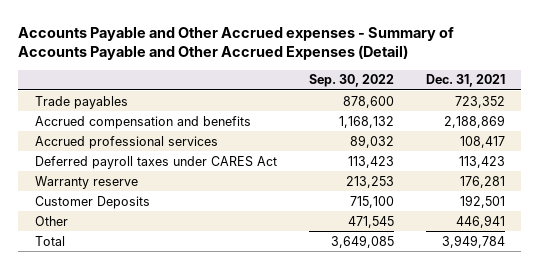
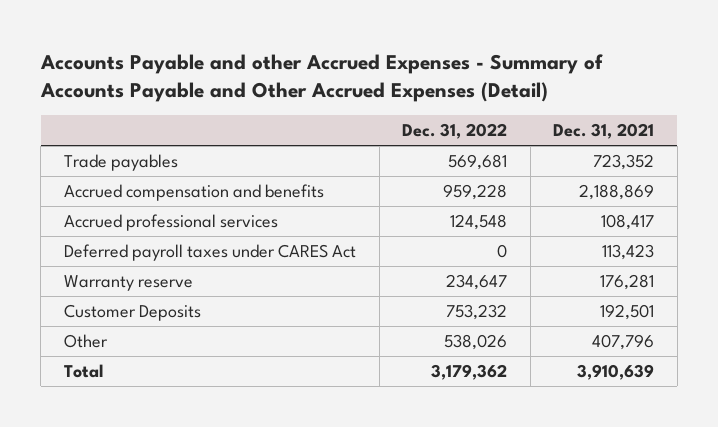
[18,26,455,61] Accounts Payable and Other Accrued expenses - Summary of Accounts Payable and Other Accrued Expenses (Detail) -> [39,53,603,102] Accounts Payable and other Accrued Expenses - Summary of Accounts Payable and Other Accrued Expenses (Detail)
[308,74,394,88] Sep. 30, 2022 -> none
none -> [402,123,508,140] Dec. 31, 2022
[456,214,506,228] 446,941 -> [592,334,655,351] 407,796
[442,234,506,248] 3,949,784 -> [577,364,655,381] 3,910,639

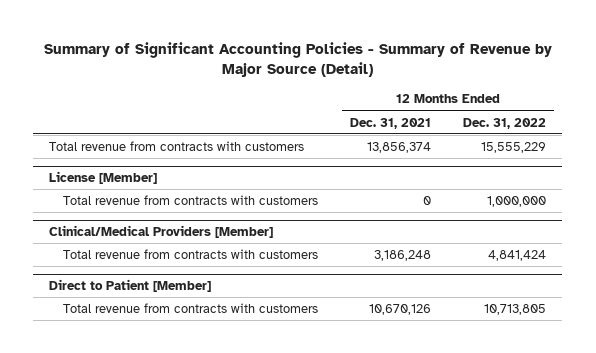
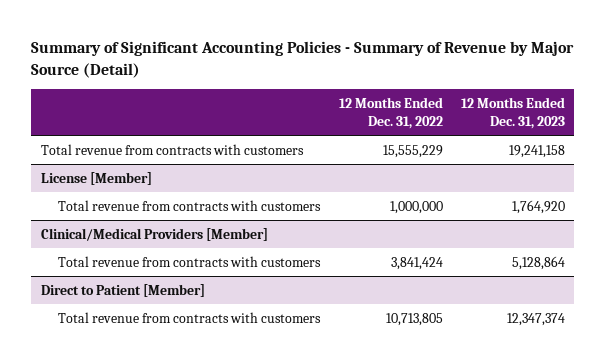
[350,117,432,129] Dec. 31, 2021 -> none
none -> [461,97,566,129] 12 Months Ended Dec. 31, 2023
[488,250,547,262] 4,841,424 -> [390,256,443,270] 3,841,424

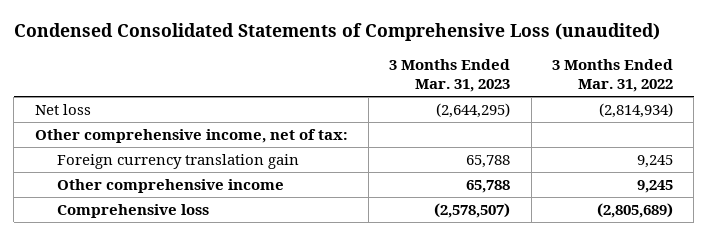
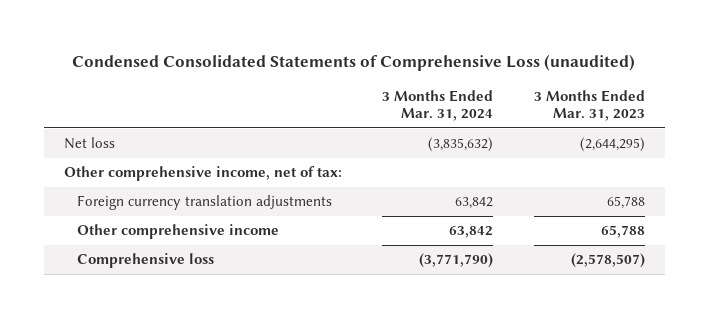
[551,58,673,93] 3 Months Ended Mar. 31, 2022 -> none
none -> [382,89,494,122] 3 Months Ended Mar. 31, 2024
[56,153,299,169] Foreign currency translation gain -> [76,195,332,211] Foreign currency translation adjustments

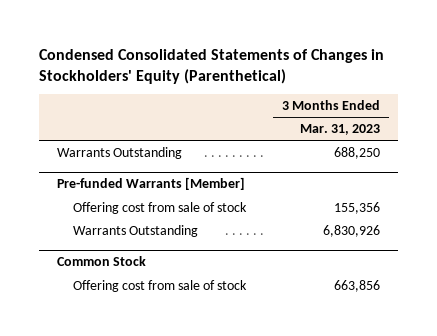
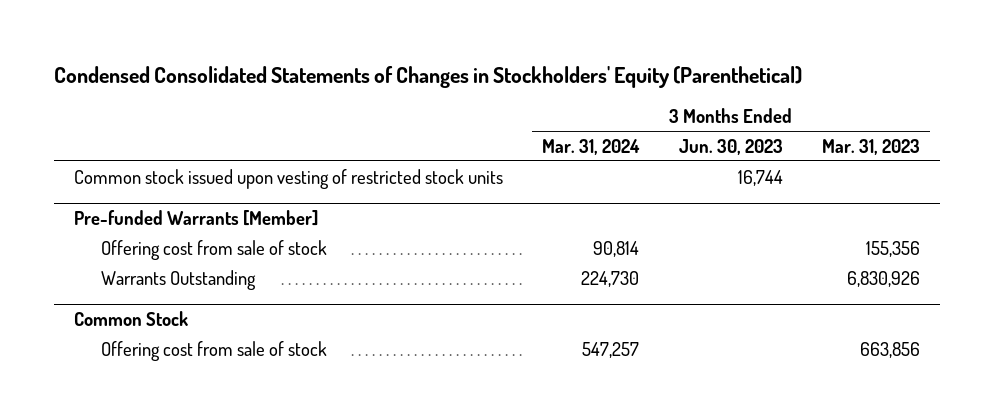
none -> [542,138,641,155] Mar. 31, 2024
none -> [678,138,783,155] Jun. 30, 2023
[57,146,183,159] Warrants Outstanding -> none
none -> [73,168,503,189] Common stock issued upon vesting of restricted stock units

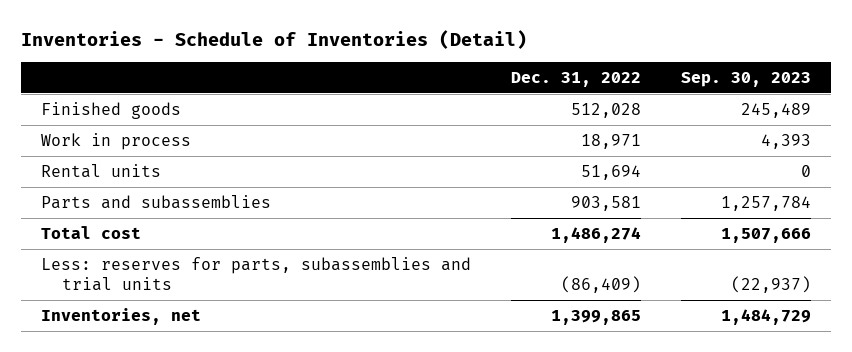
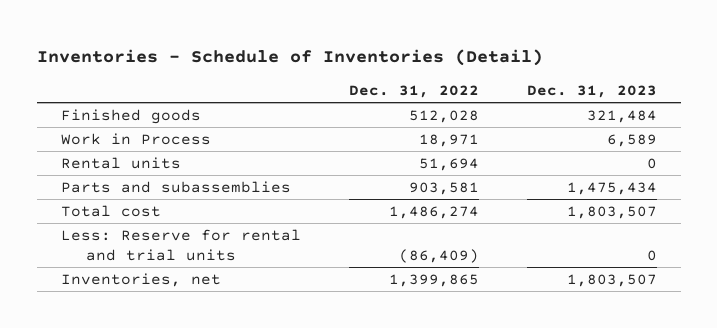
[680,71,811,87] Sep. 30, 2023 -> none
none -> [526,84,657,98] Dec. 31, 2023
[41,132,192,150] Work in process -> [60,132,211,145] Work in Process
[41,256,472,292] Less: reserves for parts, subassemblies and trial units -> [60,228,301,261] Less: Reserve for rental and trial units

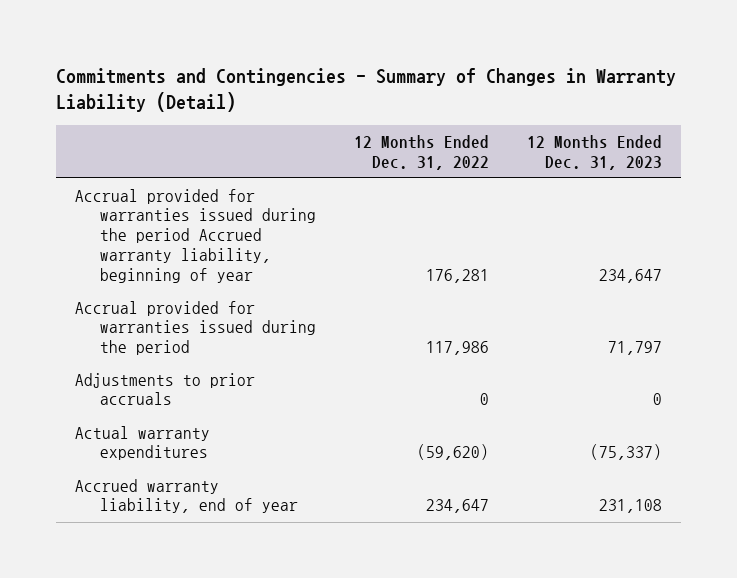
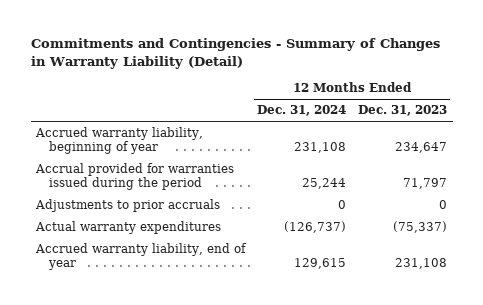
[354,134,490,170] 12 Months Ended Dec. 31, 2022 -> none
none -> [257,105,347,117] Dec. 31, 2024
[75,188,317,283] Accrual provided for warranties issued during the period Accrued warranty liability, beginning of year -> [35,127,204,155] Accrued warranty liability, beginning of year

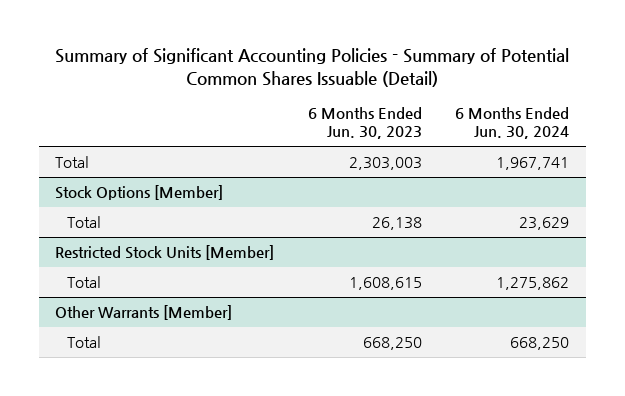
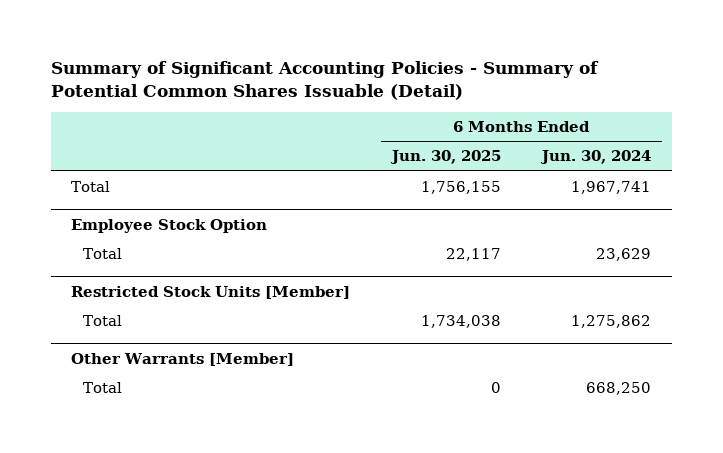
[307,107,422,140] 6 Months Ended Jun. 30, 2023 -> none
none -> [389,150,501,165] Jun. 30, 2025
[55,184,224,200] Stock Options [Member] -> [71,218,268,233] Employee Stock Option

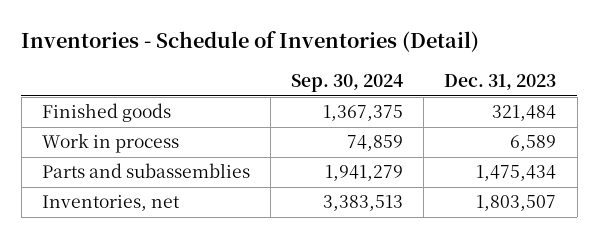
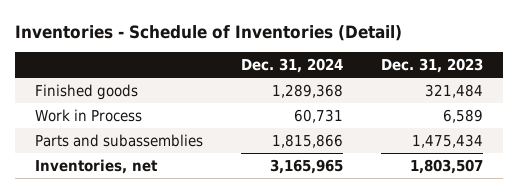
[291,74,404,93] Sep. 30, 2024 -> none
none -> [240,57,343,73] Dec. 31, 2024
[41,133,179,154] Work in process -> [34,108,142,122] Work in Process

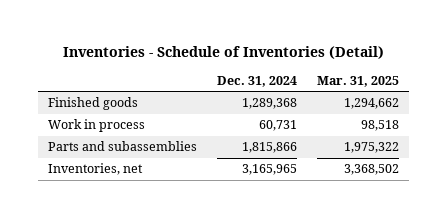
[381,57,484,73] Dec. 31, 2023 -> none
none -> [317,75,400,87] Mar. 31, 2025
[34,108,142,122] Work in Process -> [48,119,146,133] Work in process

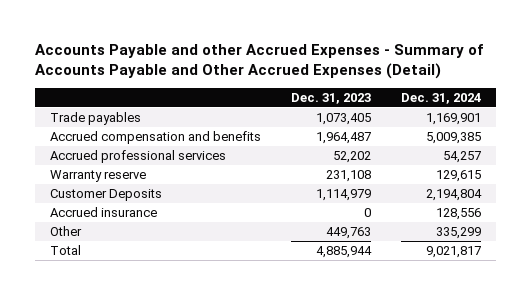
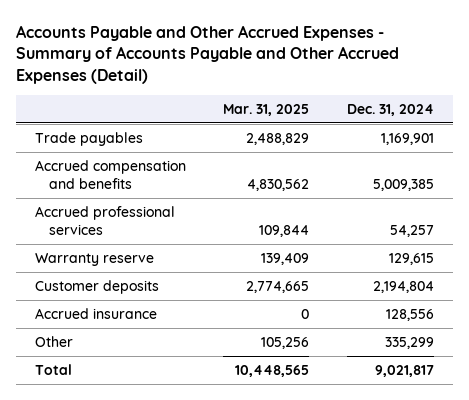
[34,43,483,79] Accounts Payable and other Accrued Expenses - Summary of Accounts Payable and Other Accrued Expenses (Detail) -> [15,24,399,85] Accounts Payable and Other Accrued Expenses - Summary of Accounts Payable and Other Accrued Expenses (Detail)
[290,92,371,104] Dec. 31, 2023 -> none
none -> [223,104,310,117] Mar. 31, 2025
[49,189,162,202] Customer Deposits -> [34,279,159,294] Customer deposits

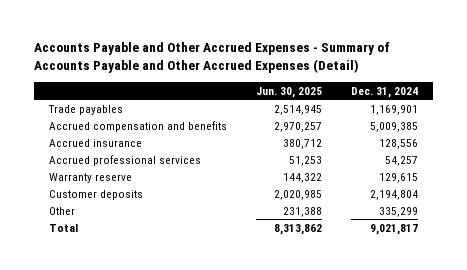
[223,104,310,117] Mar. 31, 2025 -> none
none -> [255,86,322,98] Jun. 30, 2025
[34,307,157,319] Accrued insurance -> [48,138,142,147] Accrued insurance

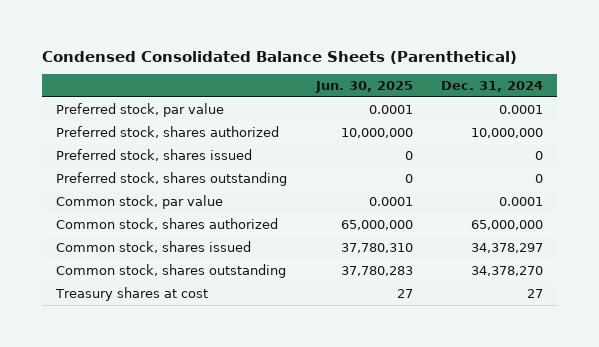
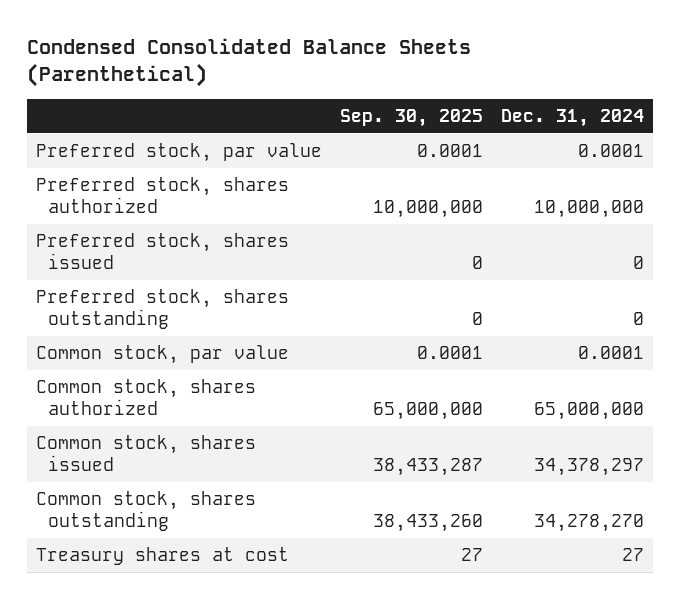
[314,80,413,93] Jun. 30, 2025 -> none
none -> [339,108,483,127] Sep. 30, 2025
[470,265,543,276] 34,378,270 -> [534,514,645,533] 34,278,270

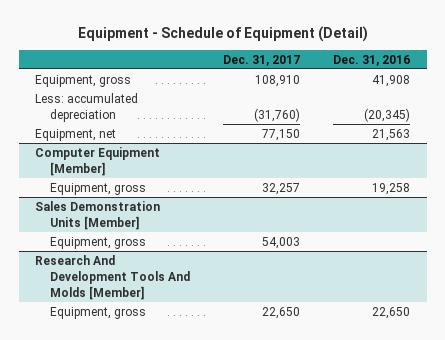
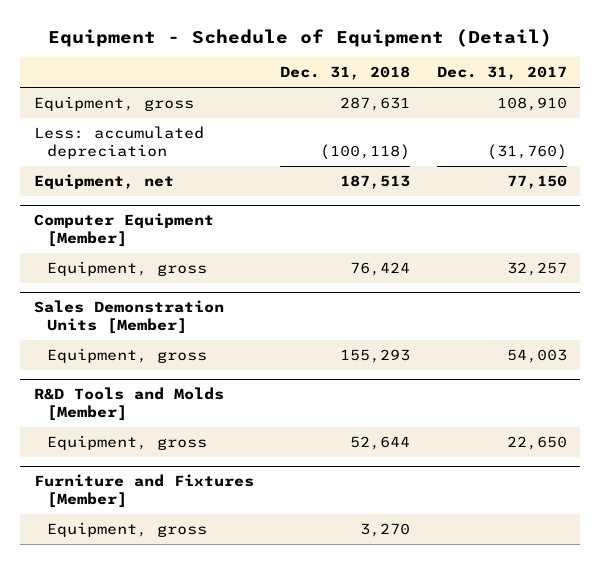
[333,54,411,66] Dec. 31, 2016 -> none
none -> [280,66,411,81] Dec. 31, 2018
[35,254,190,300] Research And Development Tools And Molds [Member] -> [33,387,224,422] R&D Tools and Molds [Member]
none -> [33,474,254,509] Furniture and Fixtures [Member]
none -> [47,521,208,537] Equipment, gross

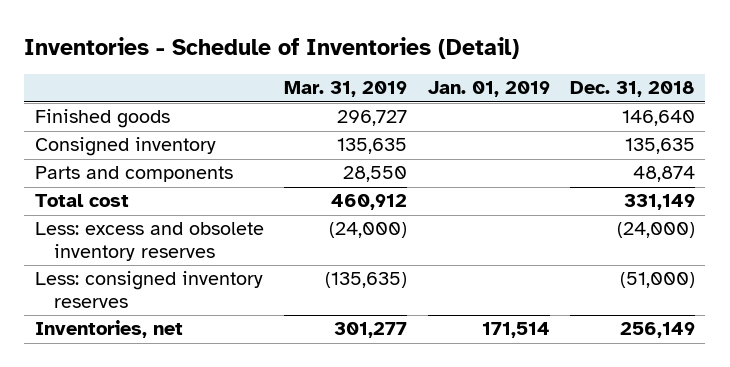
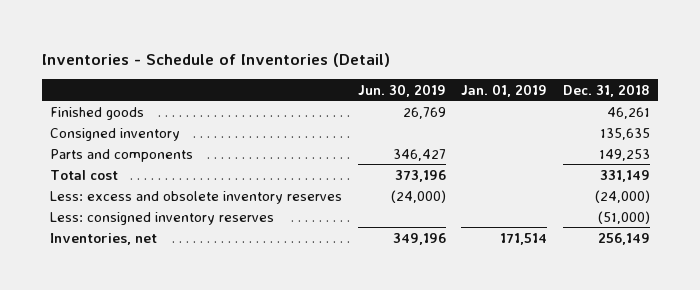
[284,81,408,98] Mar. 31, 2019 -> none
none -> [357,83,446,97] Jun. 30, 2019
[621,110,695,127] 146,640 -> [606,106,650,119] 46,261
[632,166,695,183] 48,874 -> [598,148,650,161] 149,253

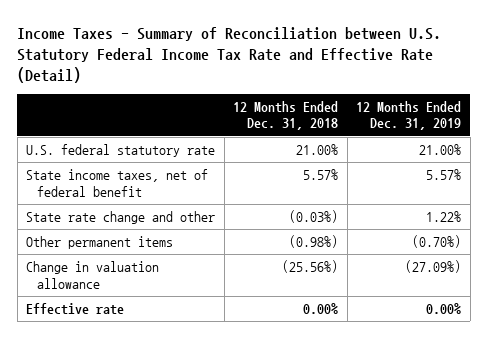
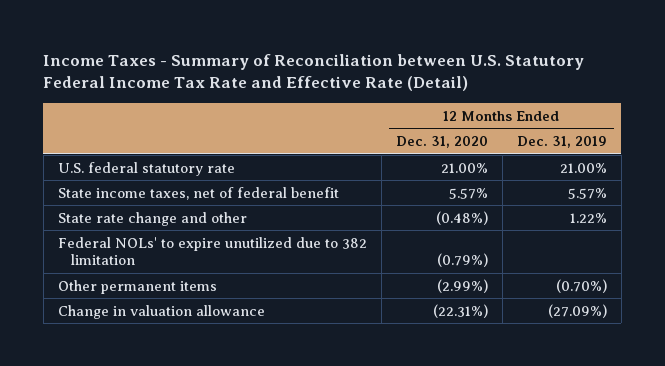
[233,100,339,131] 12 Months Ended Dec. 31, 2018 -> none
none -> [395,135,488,148] Dec. 31, 2020
none -> [57,236,367,266] Federal NOLs' to expire unutilized due to 382 limitation
[26,302,125,315] Effective rate -> none

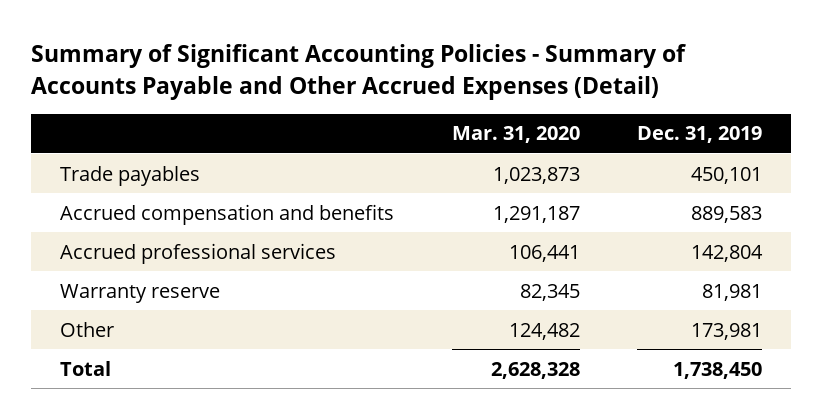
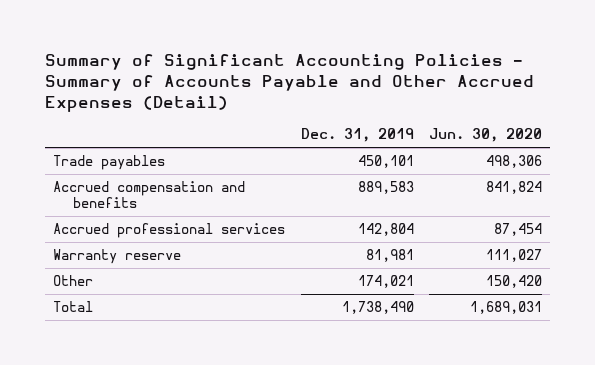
[451,126,580,144] Mar. 31, 2020 -> none
none -> [429,128,543,143] Jun. 30, 2020
[691,322,763,340] 173,981 -> [357,275,414,289] 174,021
[673,361,763,379] 1,738,450 -> [341,301,414,315] 1,738,490

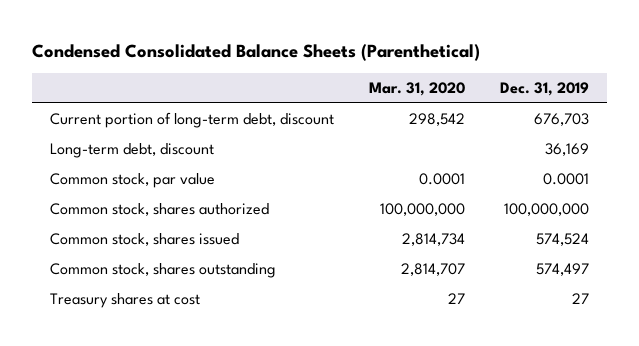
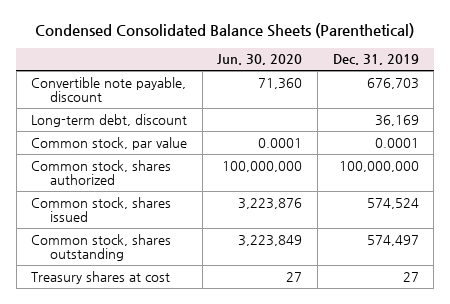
[369,82,466,97] Mar. 31, 2020 -> none
none -> [217,54,303,66] Jun. 30, 2020
[49,112,334,129] Current portion of long-term debt, discount -> [31,76,187,102] Convertible note payable, discount

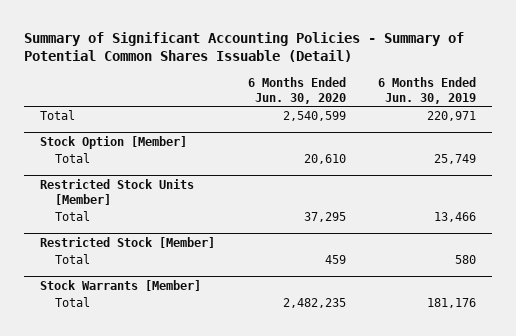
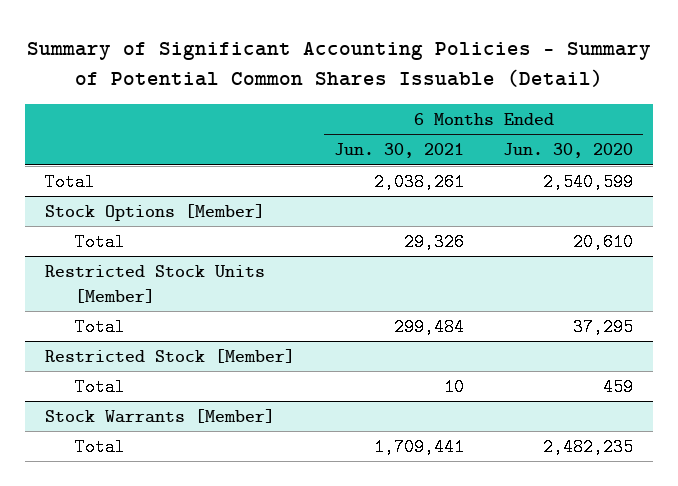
[378,76,477,104] 6 Months Ended Jun. 30, 2019 -> none
none -> [333,143,464,159] Jun. 30, 2021
[40,135,188,149] Stock Option [Member] -> [44,204,265,222] Stock Options [Member]

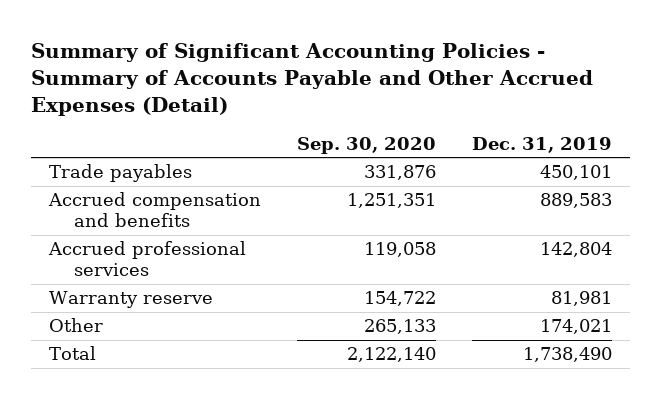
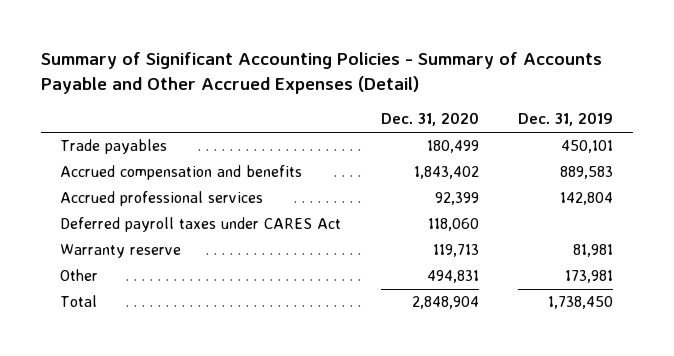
[297,136,437,154] Sep. 30, 2020 -> none
none -> [380,112,479,127] Dec. 31, 2020
none -> [60,217,342,233] Deferred payroll taxes under CARES Act
[540,319,613,335] 174,021 -> [565,270,614,284] 173,981
[523,347,613,363] 1,738,490 -> [548,296,614,310] 1,738,450

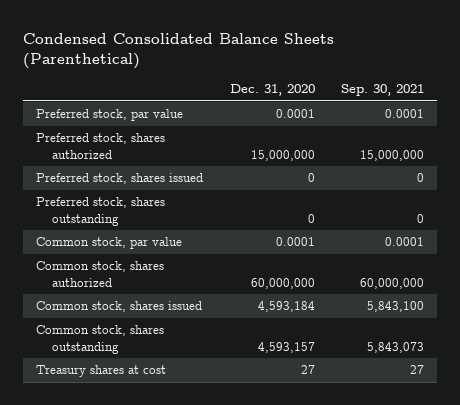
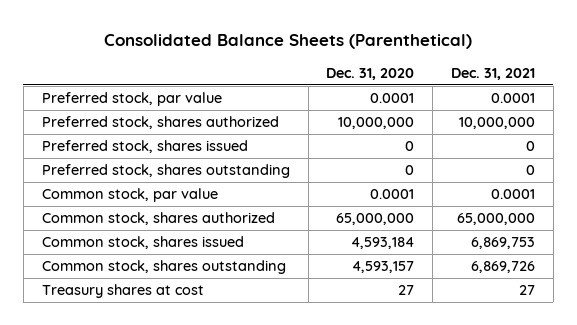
[23,32,335,69] Condensed Consolidated Balance Sheets (Parenthetical) -> [104,34,473,50] Consolidated Balance Sheets (Parenthetical)
[341,84,425,97] Sep. 30, 2021 -> none
none -> [450,68,535,81] Dec. 31, 2021
[250,149,315,161] 15,000,000 -> [338,117,415,130] 10,000,000
[250,277,315,289] 60,000,000 -> [336,213,415,226] 65,000,000

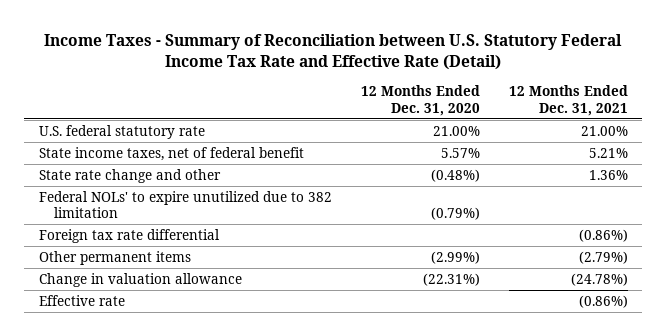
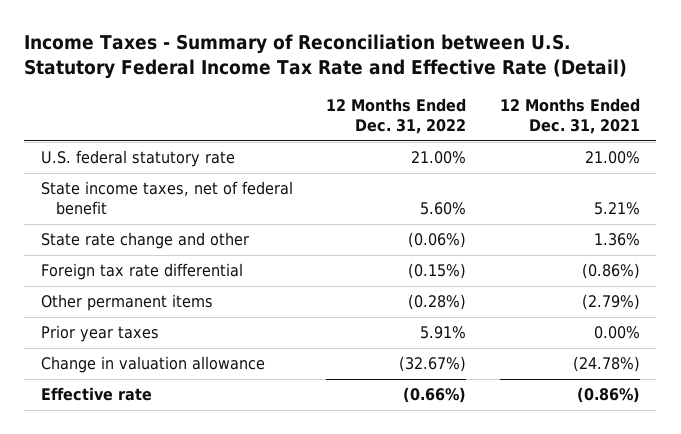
[360,85,480,116] 12 Months Ended Dec. 31, 2020 -> none
none -> [326,98,467,135] 12 Months Ended Dec. 31, 2022
[38,190,332,219] Federal NOLs' to expire unutilized due to 382 limitation -> none
none -> [40,325,159,343] Prior year taxes

